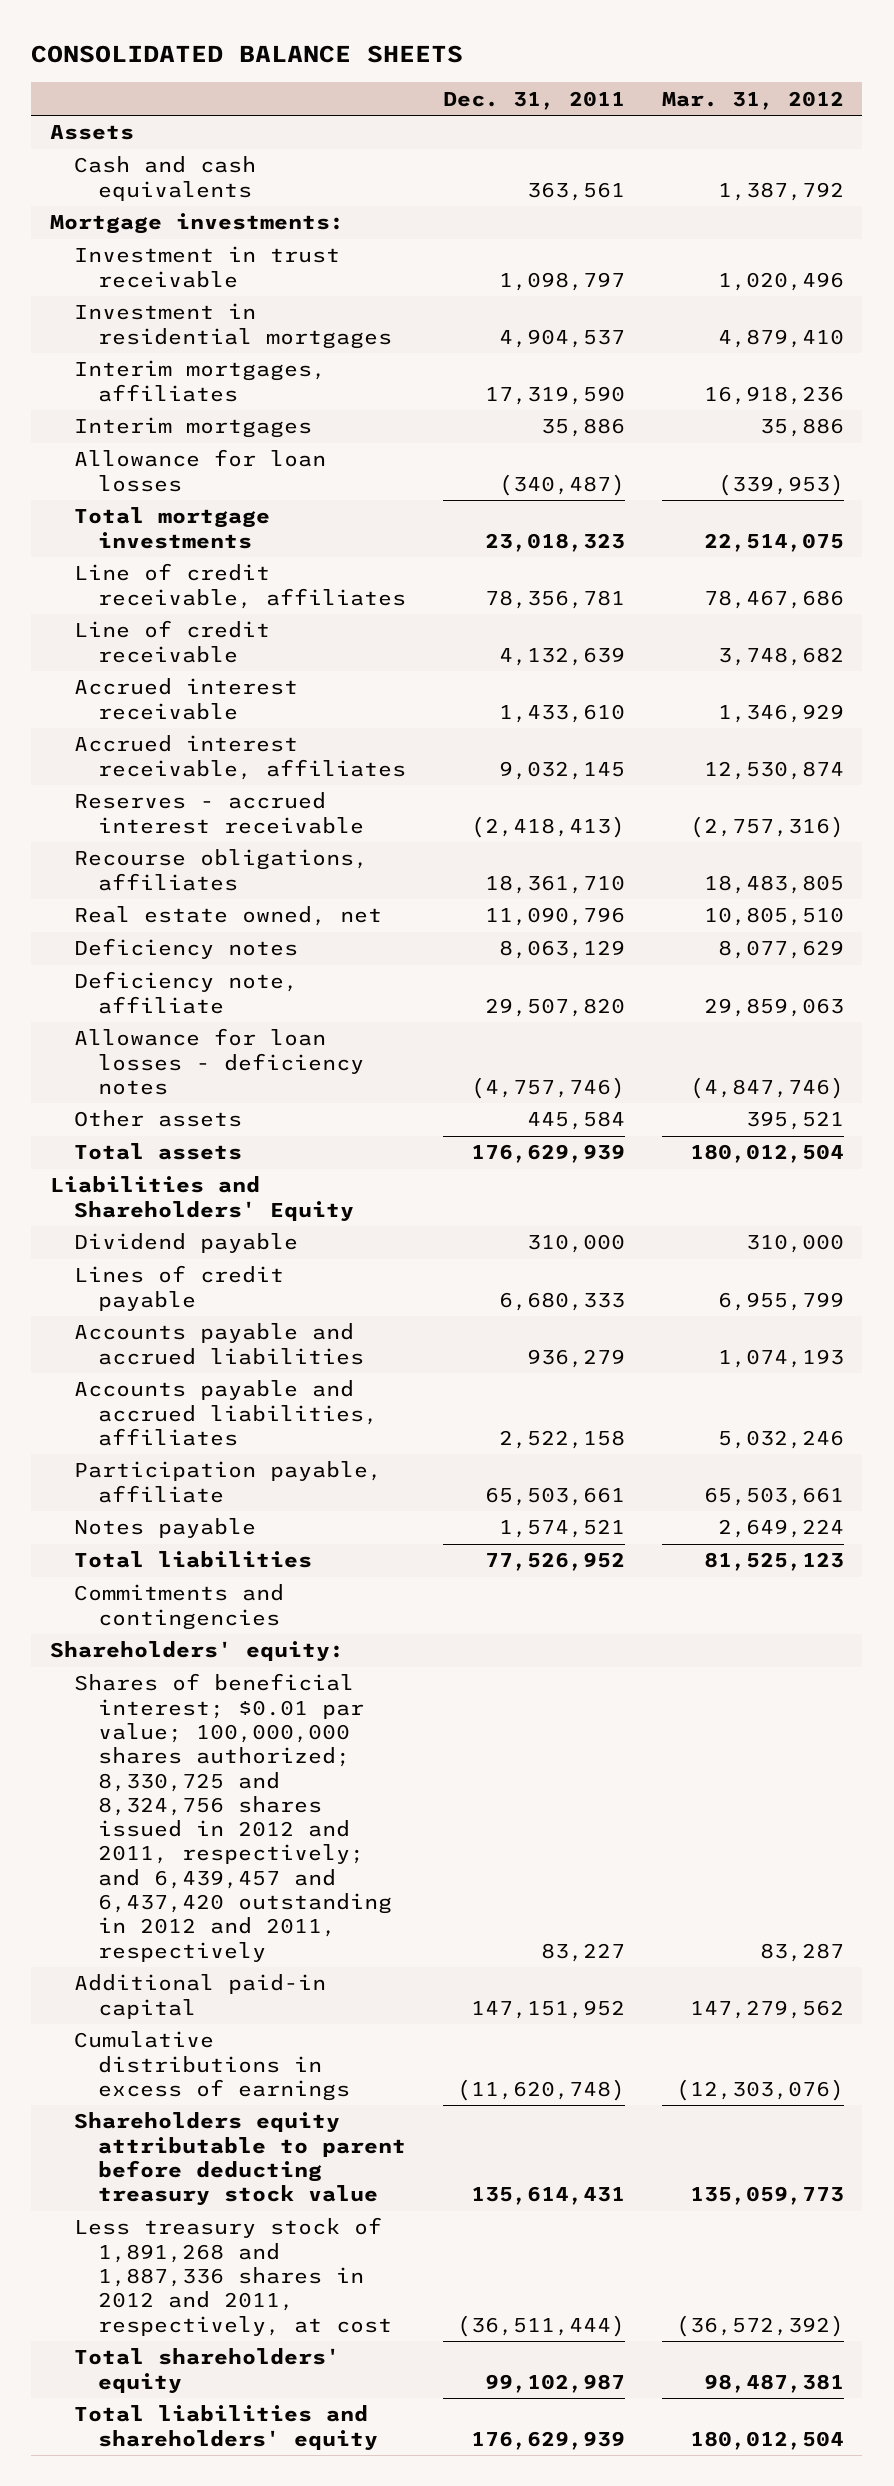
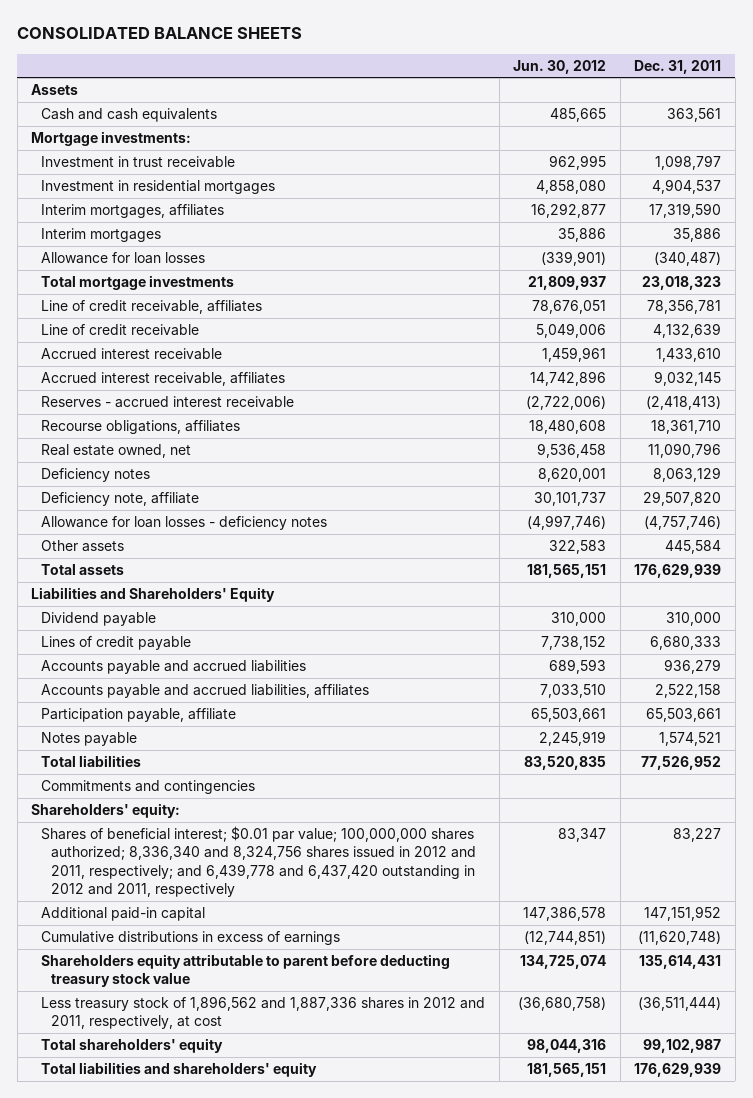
[661,90,844,110] Mar. 31, 2012 -> none
none -> [513,59,607,74] Jun. 30, 2012
[73,1673,393,1962] Shares of beneficial interest; $0.01 par value; 100,000,000 shares authorized; 8,330,725 and 8,324,756 shares issued in 2012 and 2011, respectively; and 6,439,457 and 6,437,420 outstanding in 2012 and 2011, respectively -> [41,826,477,897] Shares of beneficial interest; $0.01 par value; 100,000,000 shares authorized; 8,336,340 and 8,324,756 shares issued in 2012 and 2011, respectively; and 6,439,778 and 6,437,420 outstanding in 2012 and 2011, respectively
[73,2217,393,2336] Less treasury stock of 1,891,268 and 1,887,336 shares in 2012 and 2011, respectively, at cost -> [41,996,486,1030] Less treasury stock of 1,896,562 and 1,887,336 shares in 2012 and 2011, respectively, at cost

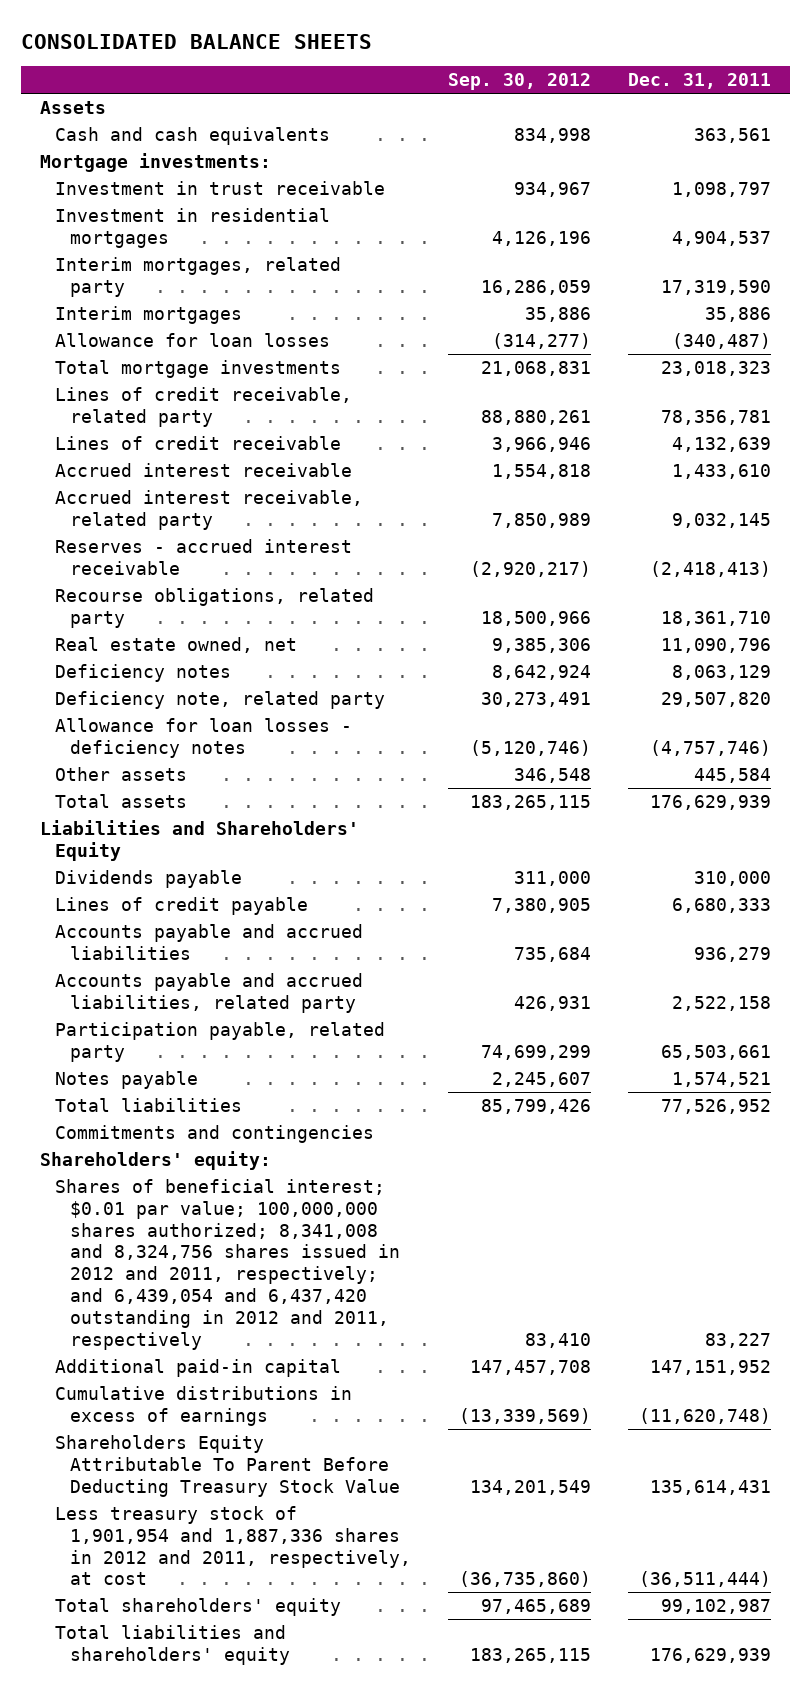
[513,59,607,74] Jun. 30, 2012 -> none
none -> [448,73,592,91] Sep. 30, 2012
[41,204,225,219] Interim mortgages, affiliates -> [54,256,341,297] Interim mortgages, related party
[41,300,263,315] Line of credit receivable, affiliates -> [54,386,352,427] Lines of credit receivable, related party
[41,324,200,337] Line of credit receivable -> [54,435,341,450] Lines of credit receivable
[41,372,286,387] Accrued interest receivable, affiliates -> [54,489,363,530] Accrued interest receivable, related party
[41,420,241,435] Recourse obligations, affiliates -> [54,587,374,628] Recourse obligations, related party
[41,492,200,507] Deficiency note, affiliate -> [54,690,385,709] Deficiency note, related party
[41,612,157,627] Dividend payable -> [54,869,242,888] Dividends payable
[41,684,370,699] Accounts payable and accrued liabilities, affiliates -> [54,972,363,1013] Accounts payable and accrued liabilities, related party
[41,708,237,723] Participation payable, affiliate -> [54,1021,385,1062] Participation payable, related party
[41,826,477,897] Shares of beneficial interest; $0.01 par value; 100,000,000 shares authorized; 8,336,340 and 8,324,756 shares issued in 2012 and 2011, respectively; and 6,439,778 and 6,437,420 outstanding in 2012 and 2011, respectively -> [54,1178,401,1350] Shares of beneficial interest; $0.01 par value; 100,000,000 shares authorized; 8,341,008 and 8,324,756 shares issued in 2012 and 2011, respectively; and 6,439,054 and 6,437,420 outstanding in 2012 and 2011, respectively
[41,954,451,988] Shareholders equity attributable to parent before deducting treasury stock value -> [54,1434,401,1497] Shareholders Equity Attributable To Parent Before Deducting Treasury Stock Value
[41,996,486,1030] Less treasury stock of 1,896,562 and 1,887,336 shares in 2012 and 2011, respectively, at cost -> [54,1505,412,1586] Less treasury stock of 1,901,954 and 1,887,336 shares in 2012 and 2011, respectively, at cost

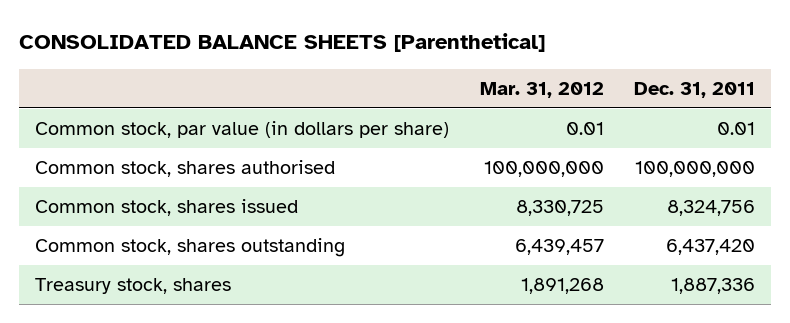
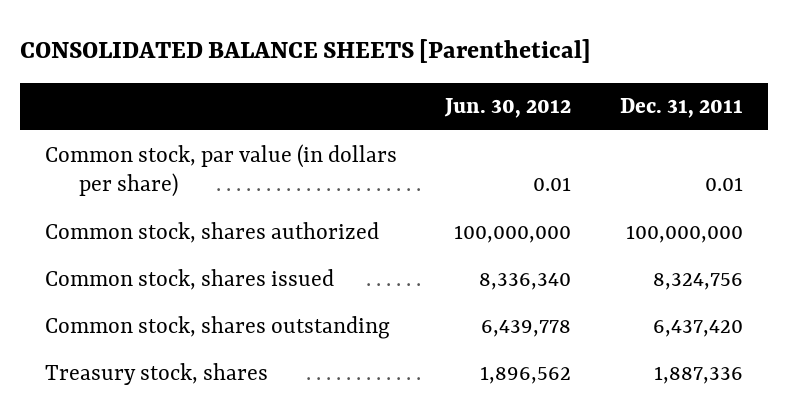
[479,81,604,98] Mar. 31, 2012 -> none
none -> [444,98,572,119] Jun. 30, 2012
[34,160,335,178] Common stock, shares authorised -> [44,221,379,243] Common stock, shares authorized

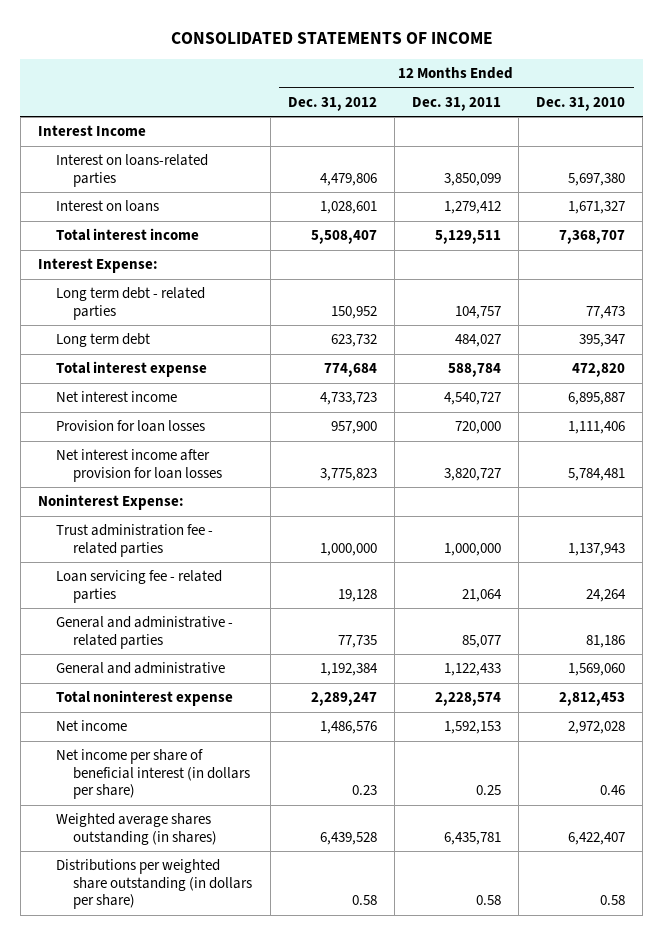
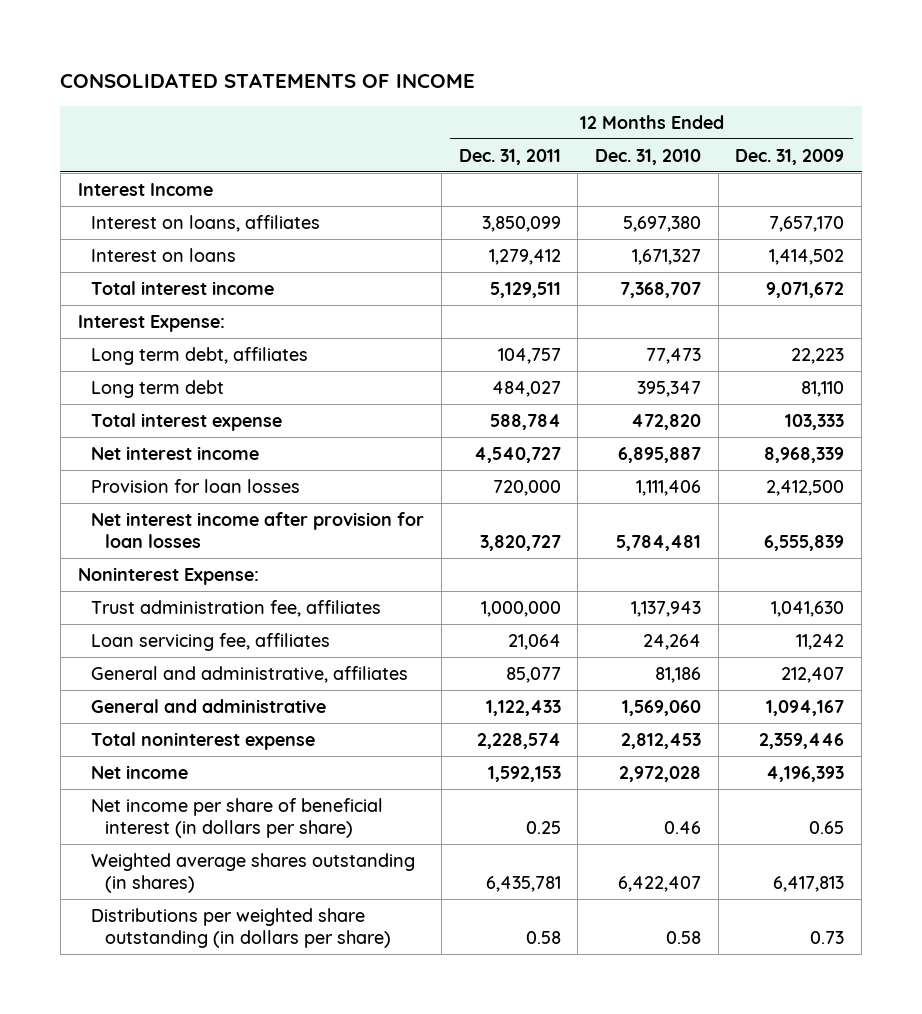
[287,96,377,111] Dec. 31, 2012 -> none
none -> [735,148,845,165] Dec. 31, 2009
[55,154,208,187] Interest on loans-related parties -> [91,214,321,232] Interest on loans, affiliates
[55,287,205,320] Long term debt - related parties -> [91,346,309,365] Long term debt, affiliates
[55,524,213,557] Trust administration fee - related parties -> [91,599,382,617] Trust administration fee, affiliates
[55,570,222,603] Loan servicing fee - related parties -> [91,632,331,651] Loan servicing fee, affiliates
[55,616,233,649] General and administrative - related parties -> [91,665,409,683] General and administrative, affiliates

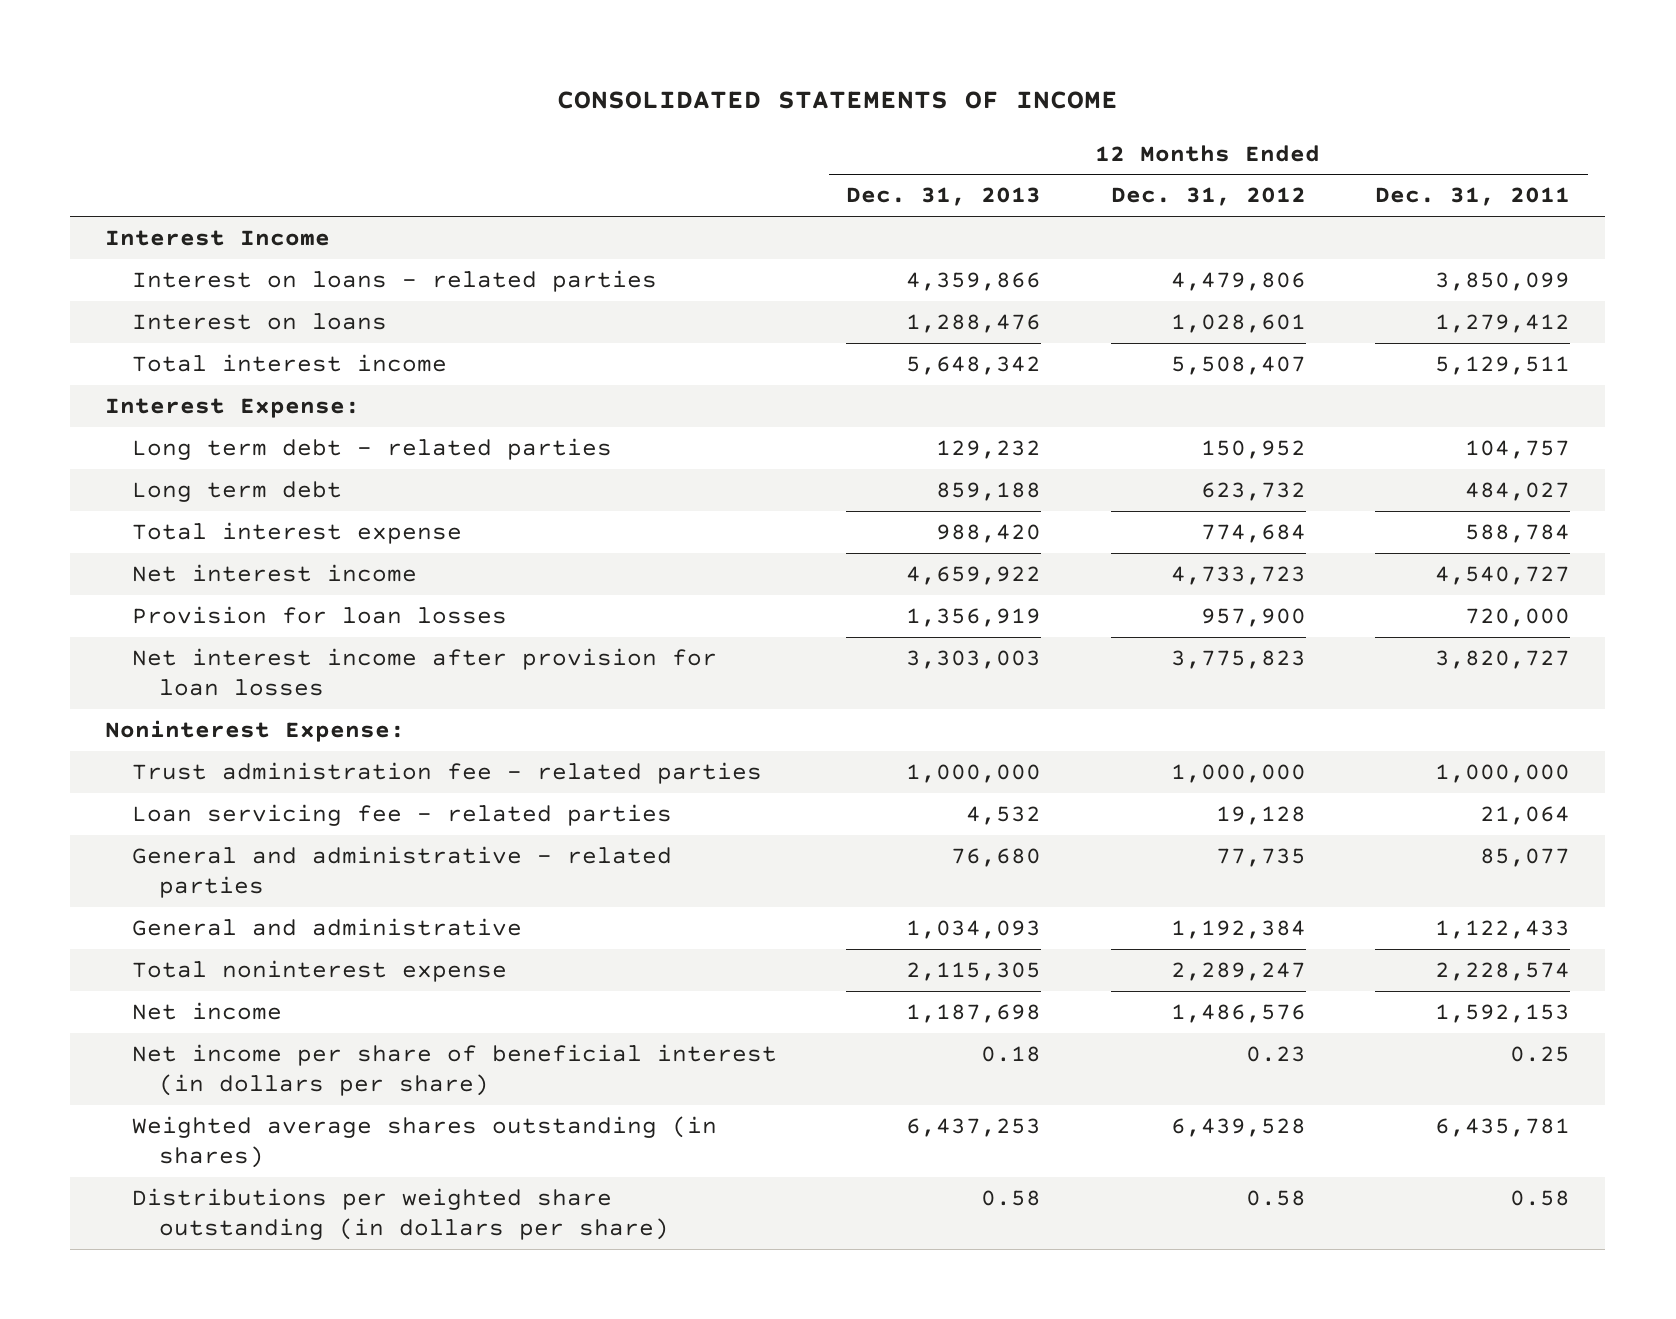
[595,148,702,165] Dec. 31, 2010 -> none
[735,148,845,165] Dec. 31, 2009 -> none
none -> [846,187,1042,207] Dec. 31, 2013
none -> [1110,187,1306,207] Dec. 31, 2012
[91,214,321,232] Interest on loans, affiliates -> [131,270,657,293] Interest on loans - related parties
[91,346,309,365] Long term debt, affiliates -> [131,438,612,461] Long term debt - related parties
[91,599,382,617] Trust administration fee, affiliates -> [131,762,762,785] Trust administration fee - related parties
[91,632,331,651] Loan servicing fee, affiliates -> [131,804,672,827] Loan servicing fee - related parties
[91,665,409,683] General and administrative, affiliates -> [131,846,672,899] General and administrative - related parties

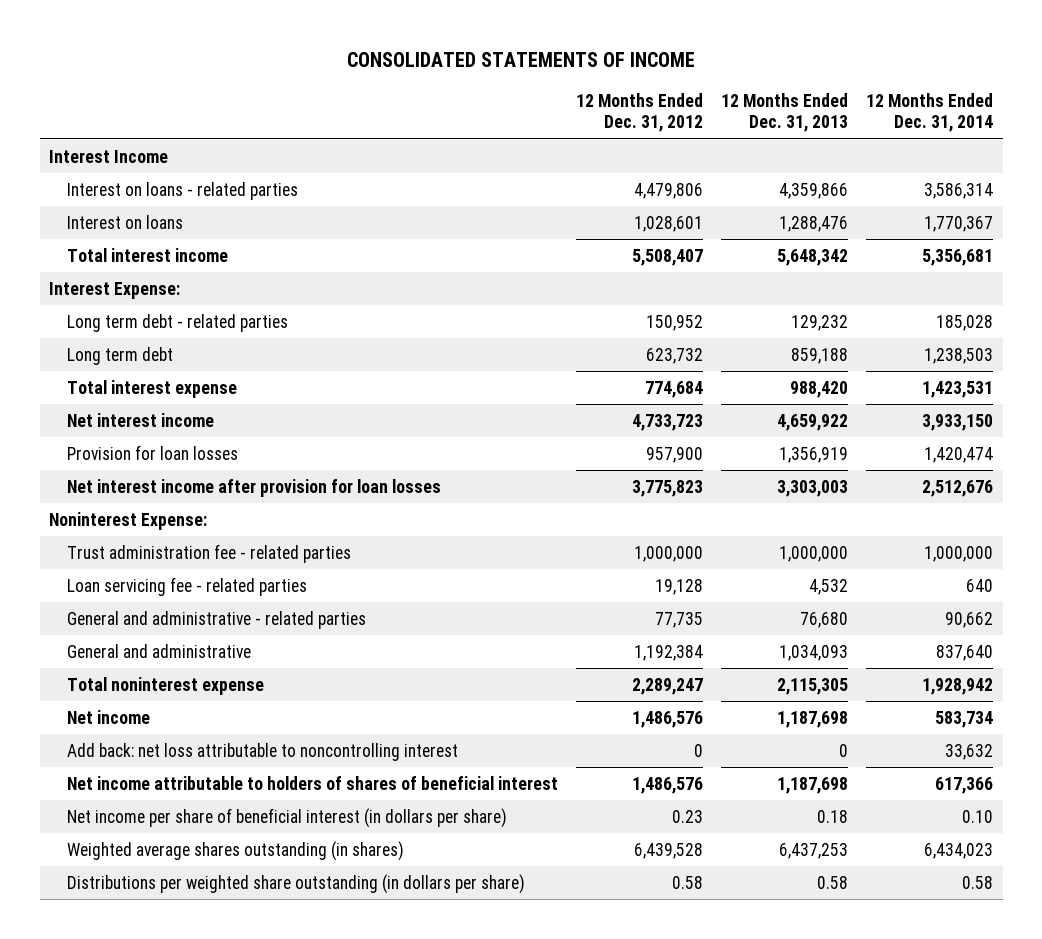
[1375,187,1571,207] Dec. 31, 2011 -> none
none -> [866,93,994,133] 12 Months Ended Dec. 31, 2014
none -> [67,742,459,761] Add back: net loss attributable to noncontrolling interest
none -> [67,775,559,790] Net income attributable to holders of shares of beneficial interest

